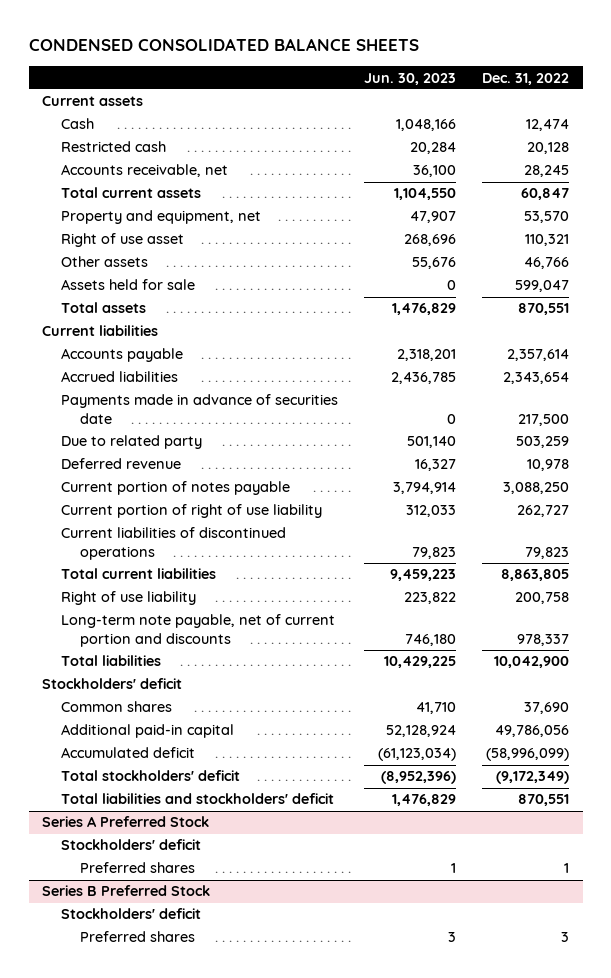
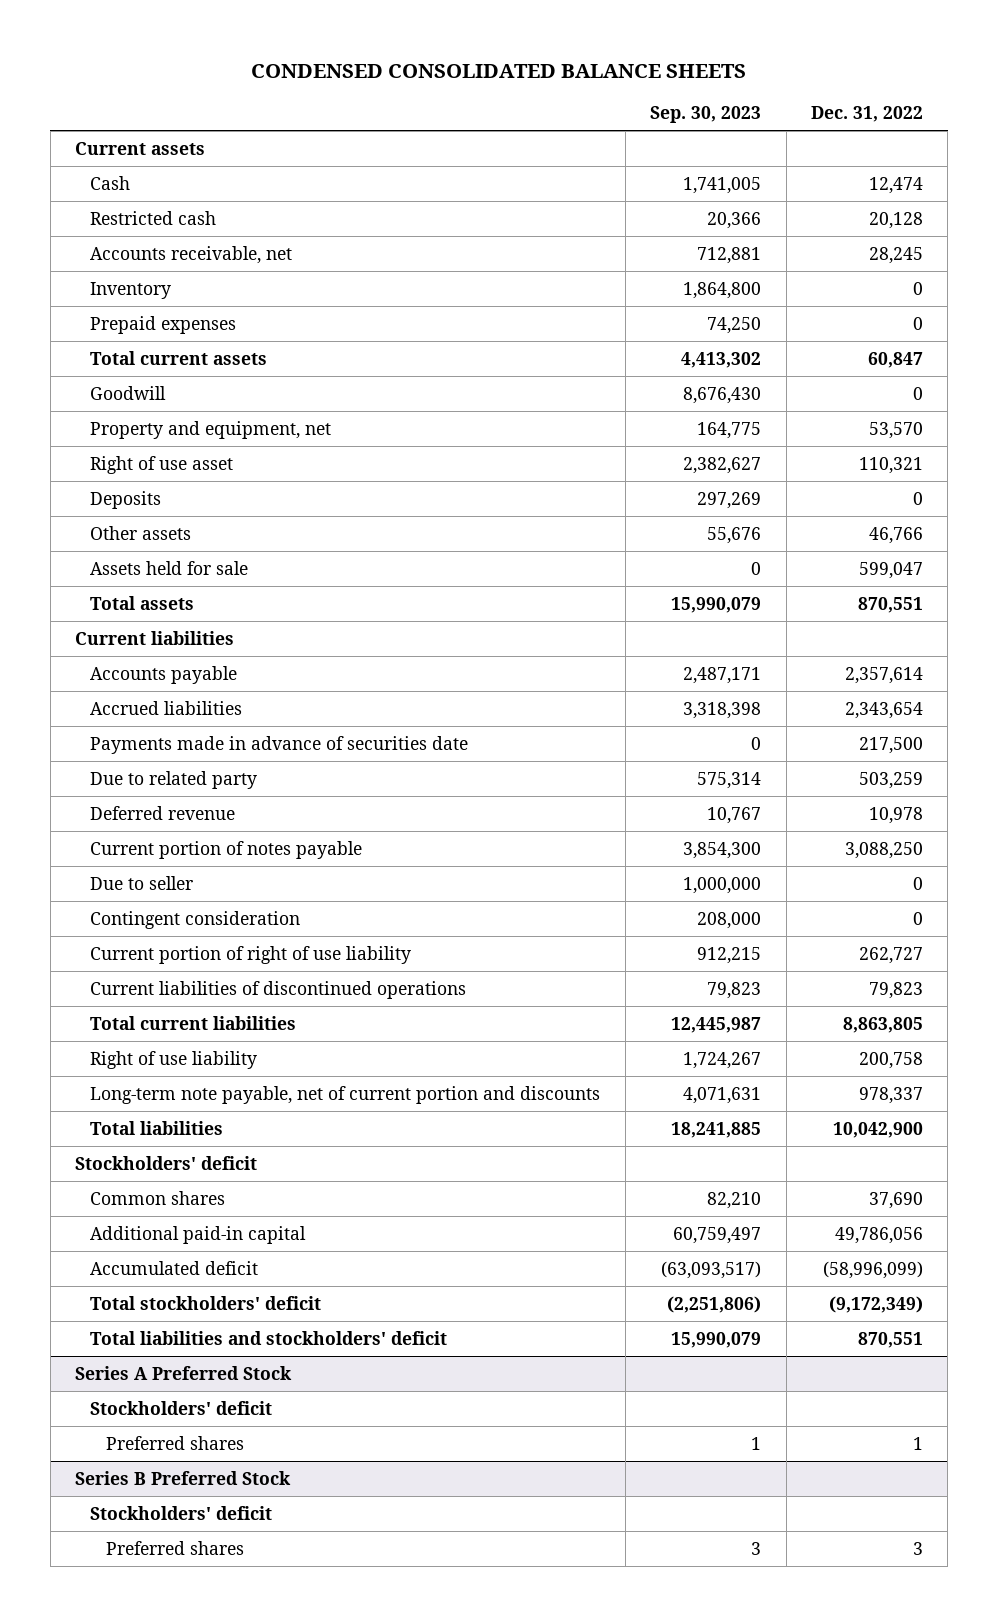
[364,72,457,85] Jun. 30, 2023 -> none
none -> [650,106,762,124] Sep. 30, 2023
none -> [90,281,172,299] Inventory
none -> [90,315,237,334] Prepaid expenses
none -> [90,385,167,400] Goodwill
none -> [90,490,162,509] Deposits
none -> [90,875,194,890] Due to seller
none -> [90,910,301,929] Contingent consideration

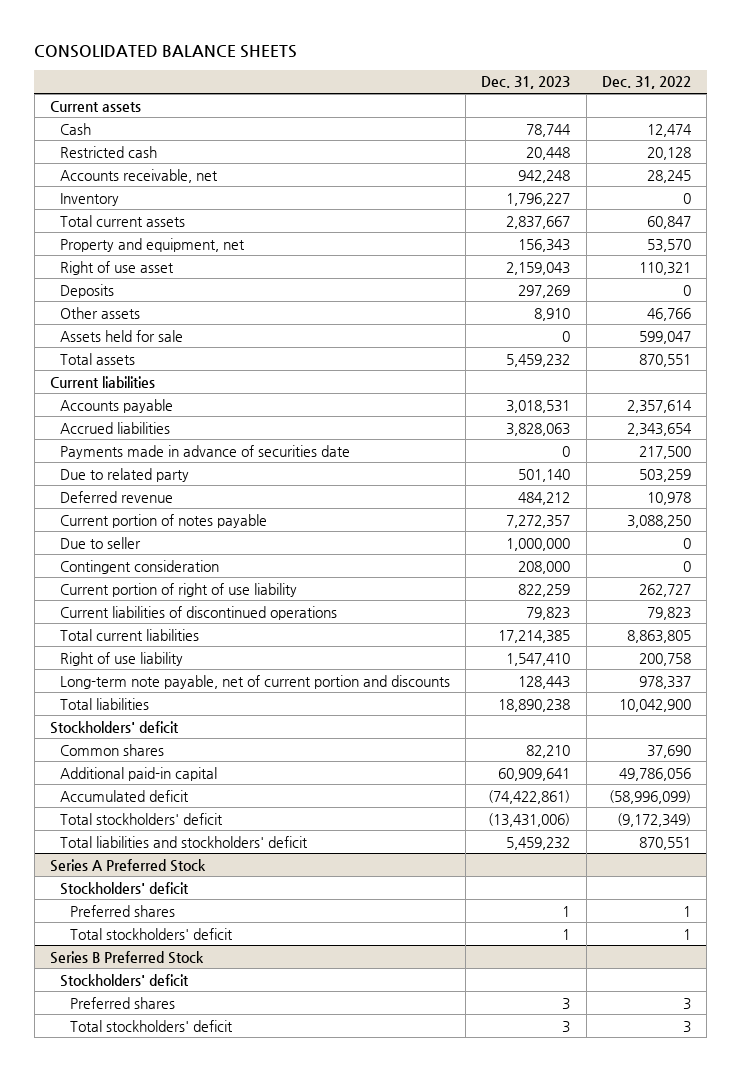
[251,63,747,78] CONDENSED CONSOLIDATED BALANCE SHEETS -> [34,44,298,58] CONSOLIDATED BALANCE SHEETS
[650,106,762,124] Sep. 30, 2023 -> none
none -> [481,76,571,90] Dec. 31, 2023
[90,315,237,334] Prepaid expenses -> none
[90,385,167,400] Goodwill -> none
none -> [69,927,233,940] Total stockholders' deficit
none -> [69,1019,233,1032] Total stockholders' deficit

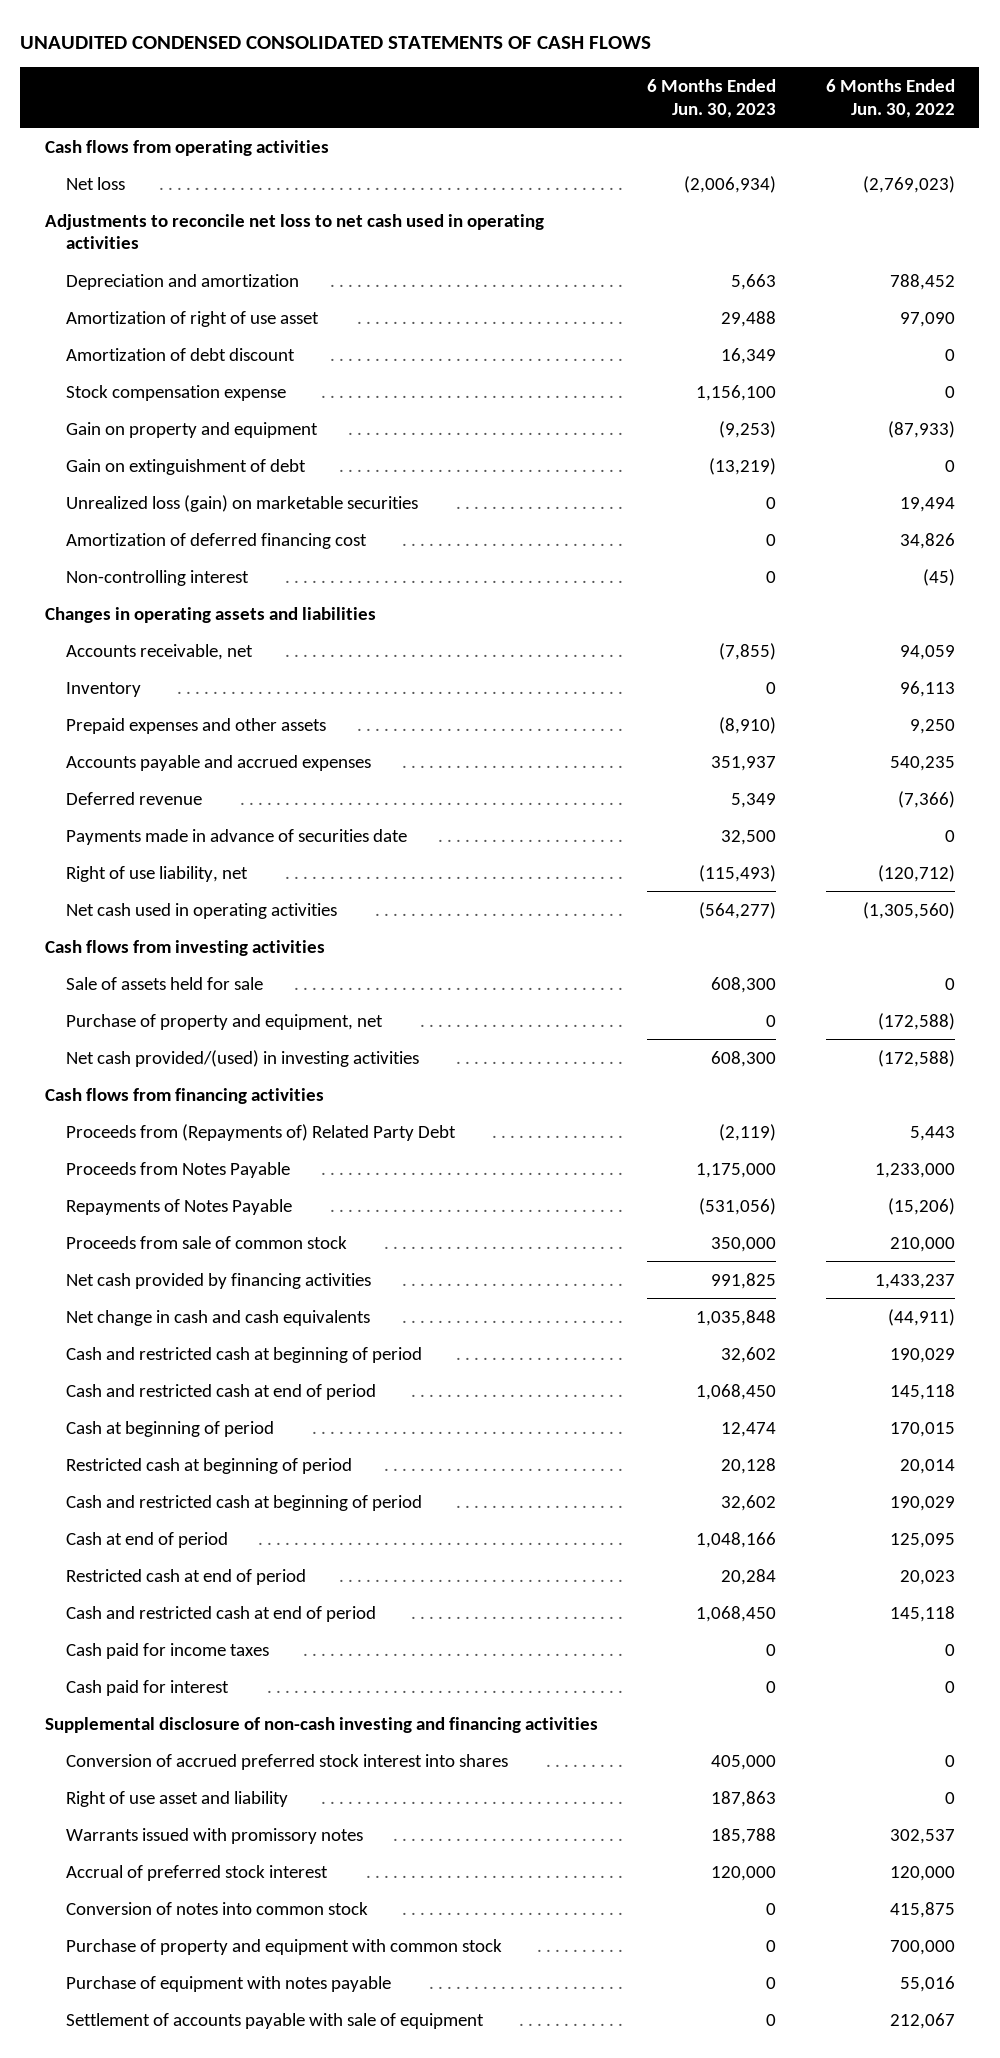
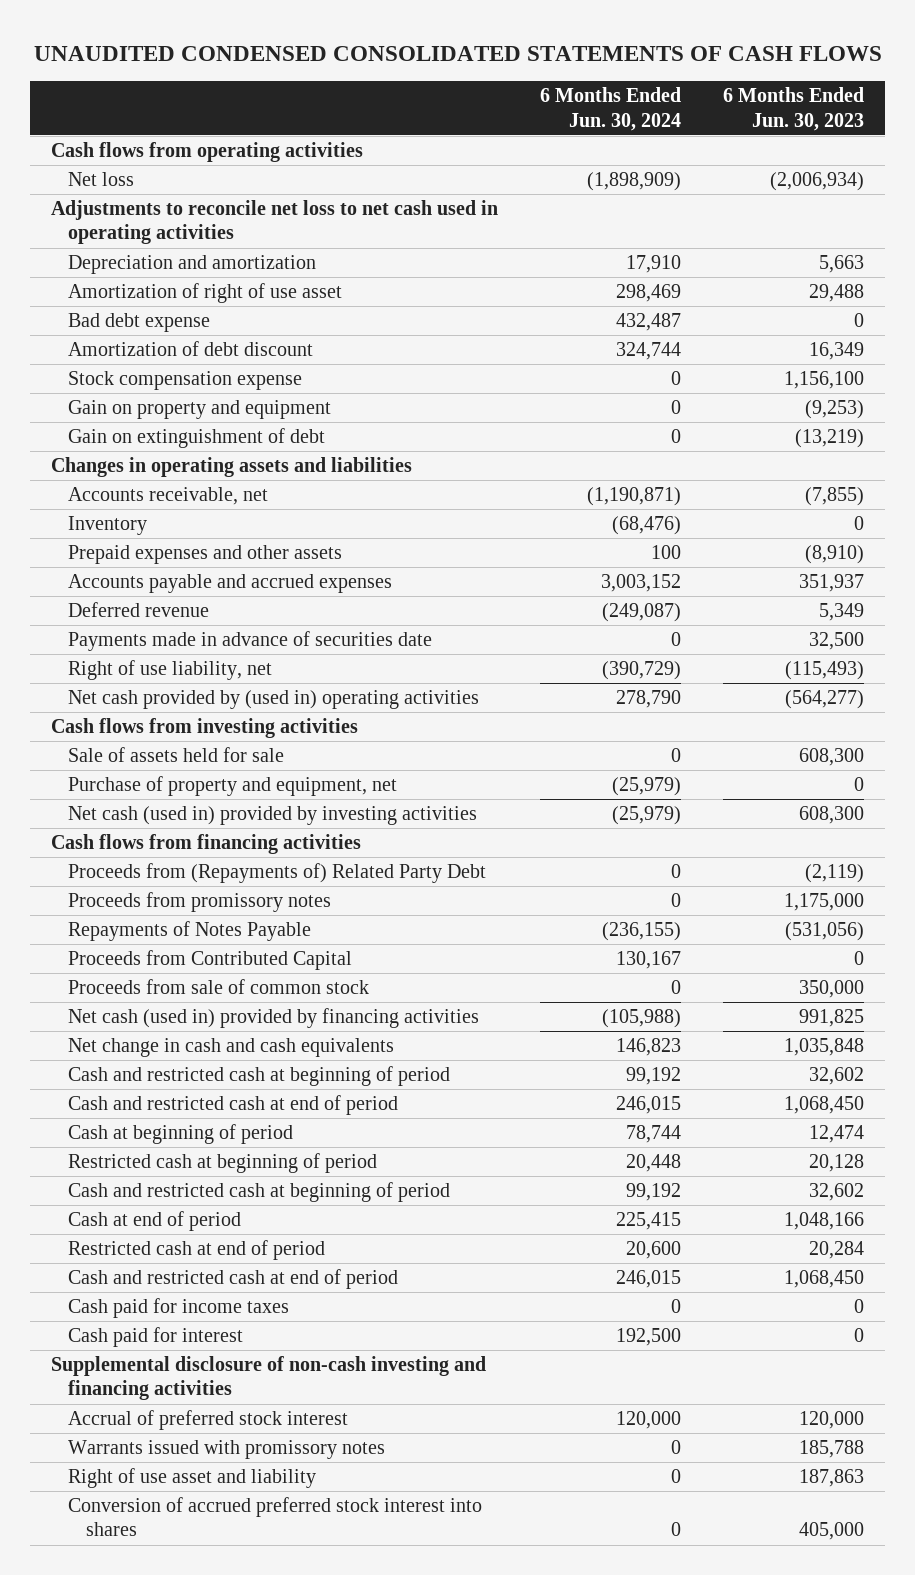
[825,78,955,118] 6 Months Ended Jun. 30, 2022 -> none
none -> [540,87,682,131] 6 Months Ended Jun. 30, 2024
none -> [68,313,211,333] Bad debt expense
[65,494,418,512] Unrealized loss (gain) on marketable securities -> none
[65,532,367,549] Amortization of deferred financing cost -> none
[65,569,249,586] Non-controlling interest -> none
[65,902,337,919] Net cash used in operating activities -> [68,690,480,710] Net cash provided by (used in) operating activities
[65,1049,419,1067] Net cash provided/(used) in investing activities -> [68,806,478,826] Net cash (used in) provided by investing activities
[65,1161,290,1178] Proceeds from Notes Payable -> [68,892,332,913] Proceeds from promissory notes
none -> [68,950,353,971] Proceeds from Contributed Capital
[65,1272,371,1289] Net cash provided by financing activities -> [68,1008,480,1029] Net cash (used in) provided by financing activities
[65,1901,368,1915] Conversion of notes into common stock -> none
[65,1938,502,1955] Purchase of property and equipment with common stock -> none
[65,1975,391,1992] Purchase of equipment with notes payable -> none
[65,2012,484,2029] Settlement of accounts payable with sale of equipment -> none
[65,1827,363,1844] Warrants issued with promissory notes -> [68,1440,386,1460] Warrants issued with promissory notes
[65,1790,288,1807] Right of use asset and liability -> [68,1468,317,1489] Right of use asset and liability
[65,1753,508,1770] Conversion of accrued preferred stock interest into shares -> [68,1497,483,1537] Conversion of accrued preferred stock interest into shares

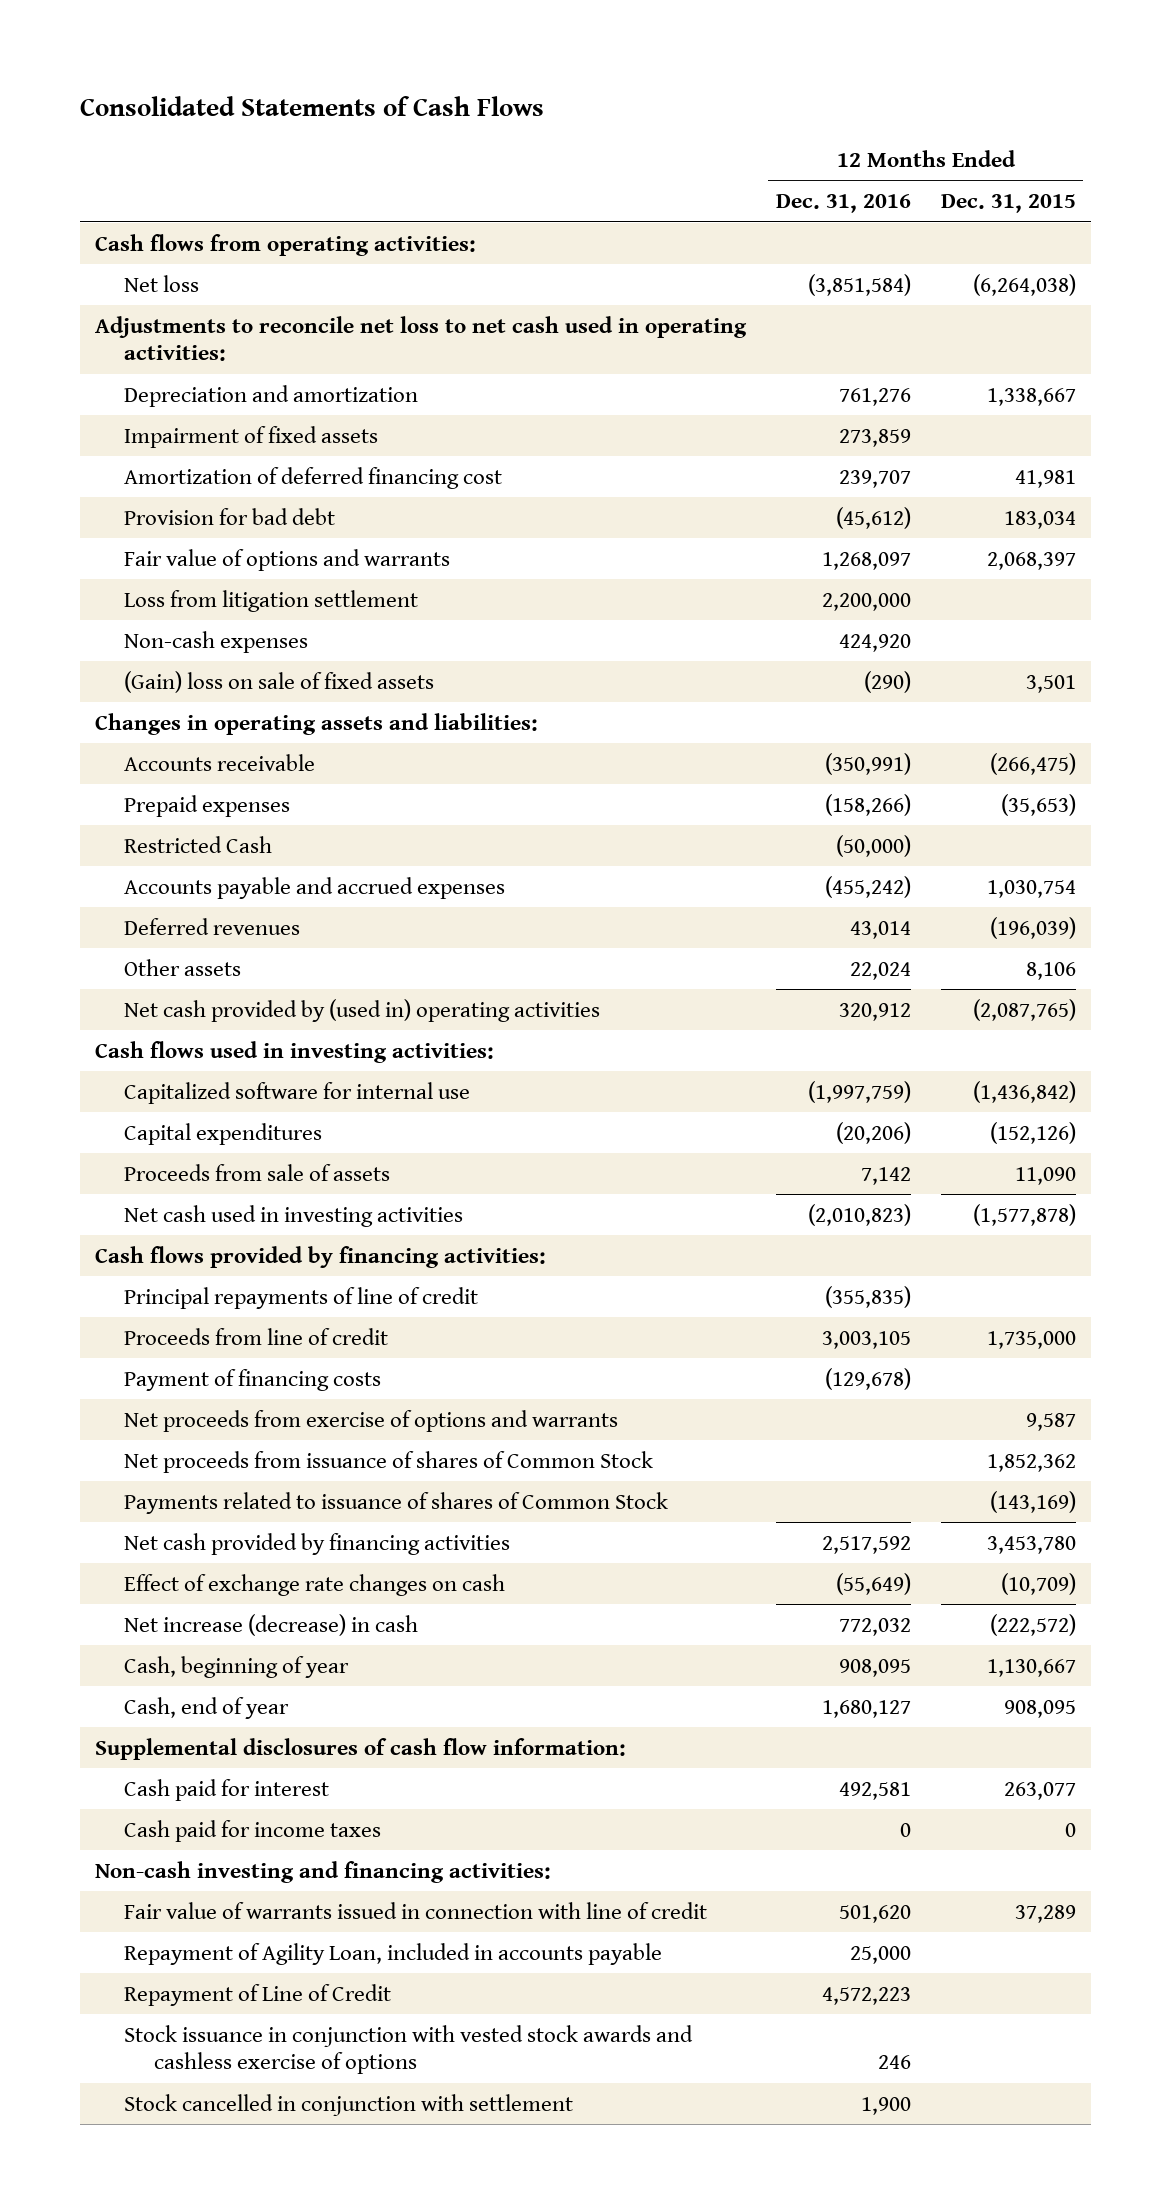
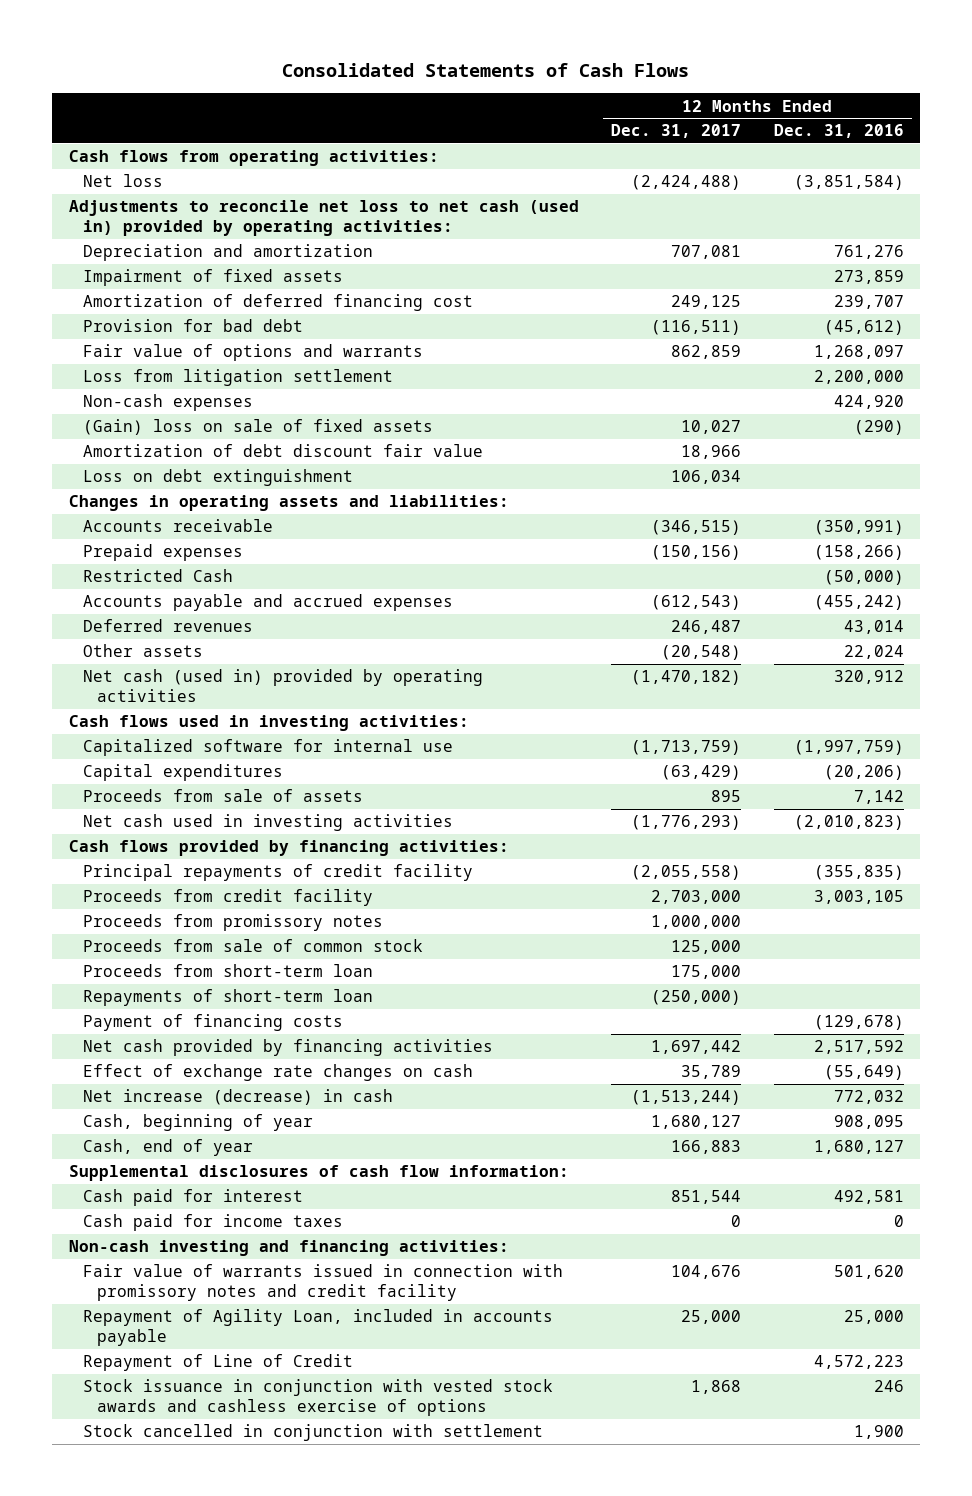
[940,194,1076,214] Dec. 31, 2015 -> none
none -> [611,124,742,139] Dec. 31, 2017
[94,315,747,362] Adjustments to reconcile net loss to net cash used in operating activities: -> [68,200,579,237] Adjustments to reconcile net loss to net cash (used in) provided by operating activities:
none -> [82,444,483,458] Amortization of debt discount fair value
none -> [82,469,353,487] Loss on debt extinguishment
[124,998,601,1022] Net cash provided by (used in) operating activities -> [82,669,483,703] Net cash (used in) provided by operating activities
[124,1286,479,1309] Principal repayments of line of credit -> [82,864,473,882] Principal repayments of credit facility
[124,1327,389,1345] Proceeds from line of credit -> [82,889,373,907] Proceeds from credit facility
none -> [82,914,383,932] Proceeds from promissory notes
none -> [82,939,423,953] Proceeds from sale of common stock
none -> [82,964,373,978] Proceeds from short-term loan
none -> [82,989,373,1007] Repayments of short-term loan
[124,1409,619,1432] Net proceeds from exercise of options and warrants -> none
[124,1450,654,1473] Net proceeds from issuance of shares of Common Stock -> none
[124,1491,669,1514] Payments related to issuance of shares of Common Stock -> none
[124,1901,708,1919] Fair value of warrants issued in connection with line of credit -> [82,1264,563,1302] Fair value of warrants issued in connection with promissory notes and credit facility

